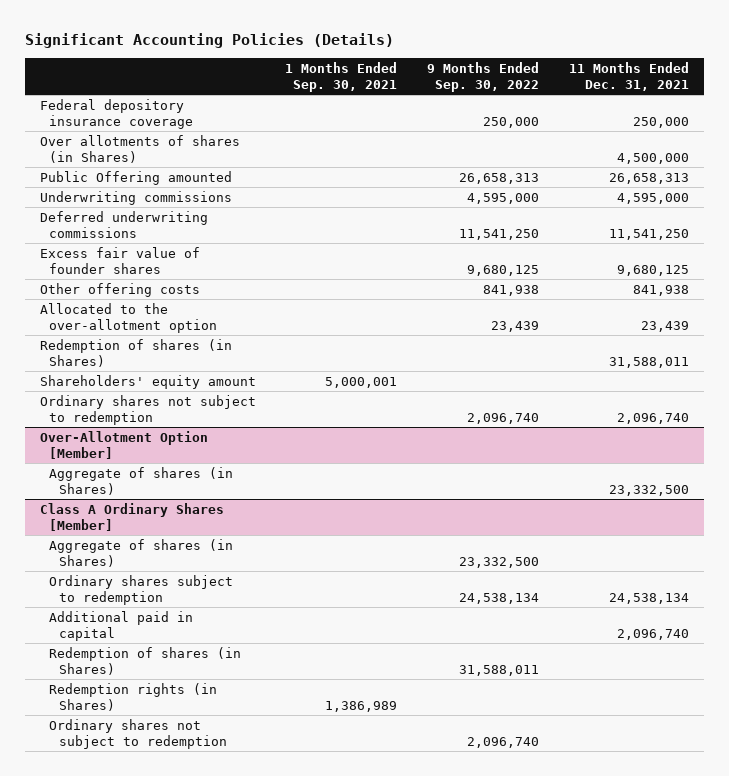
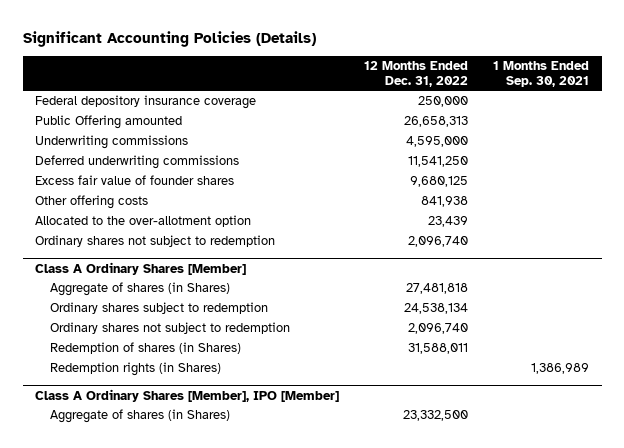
[427,61,540,93] 9 Months Ended Sep. 30, 2022 -> none
[569,61,690,92] 11 Months Ended Dec. 31, 2021 -> none
none -> [364,60,469,87] 12 Months Ended Dec. 31, 2022
[39,134,240,163] Over allotments of shares (in Shares) -> none
[39,338,232,367] Redemption of shares (in Shares) -> none
[39,374,256,389] Shareholders' equity amount -> none
[39,430,208,459] Over-Allotment Option [Member] -> none
[49,466,234,495] Aggregate of shares (in Shares) -> none
[49,610,194,641] Additional paid in capital -> none
[49,718,227,749] Ordinary shares not subject to redemption -> [50,322,291,335] Ordinary shares not subject to redemption
none -> [35,388,340,402] Class A Ordinary Shares [Member], IPO [Member]
none -> [50,409,231,424] Aggregate of shares (in Shares)

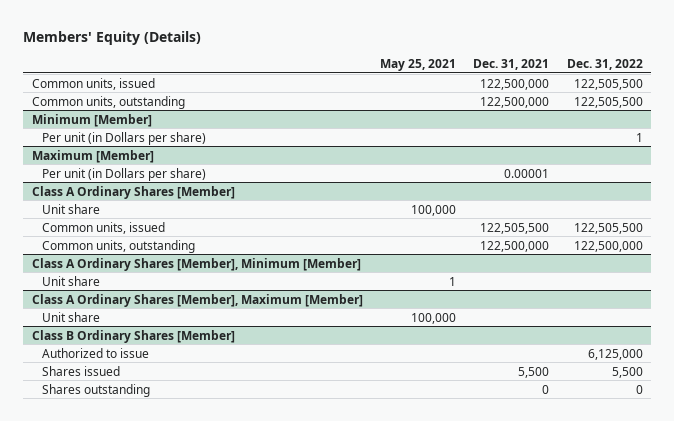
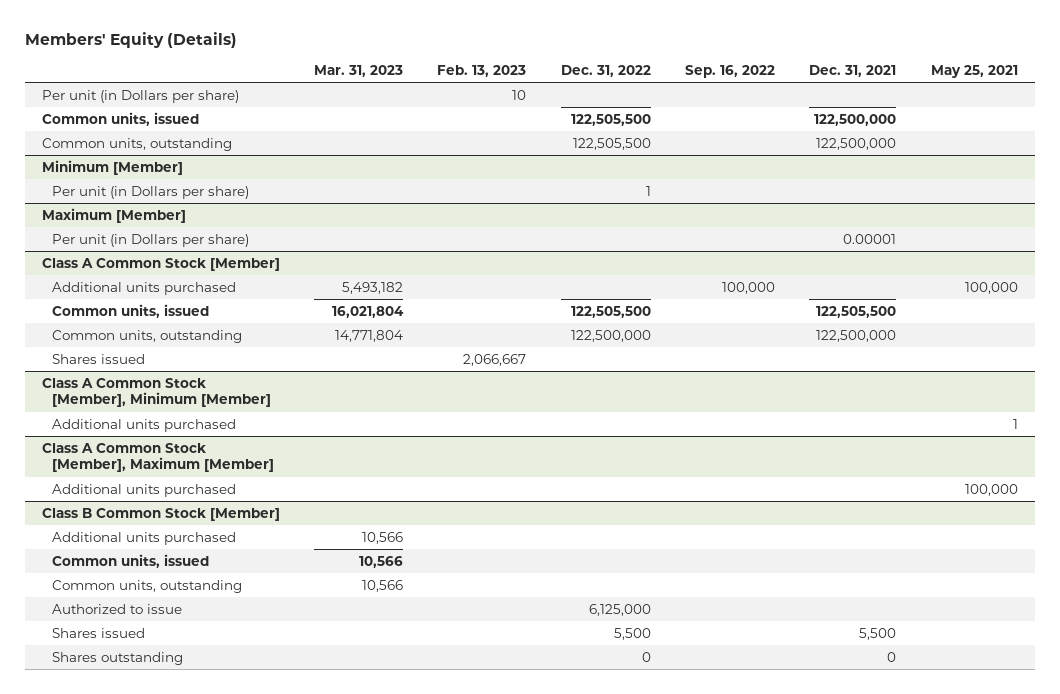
none -> [314,65,404,78] Mar. 31, 2023
none -> [437,65,527,78] Feb. 13, 2023
none -> [685,65,776,79] Sep. 16, 2022
none -> [41,89,239,103] Per unit (in Dollars per share)
[31,185,235,199] Class A Ordinary Shares [Member] -> [41,257,280,271] Class A Common Stock [Member]
[41,203,100,214] Unit share -> [51,281,236,295] Additional units purchased
[31,257,361,271] Class A Ordinary Shares [Member], Minimum [Member] -> none
[41,275,100,286] Unit share -> none
[31,293,363,307] Class A Ordinary Shares [Member], Maximum [Member] -> none
[41,311,100,322] Unit share -> none
none -> [51,353,145,364] Shares issued
none -> [41,377,271,408] Class A Common Stock [Member], Minimum [Member]
none -> [51,418,236,432] Additional units purchased
none -> [41,442,274,473] Class A Common Stock [Member], Maximum [Member]
none -> [51,483,236,497] Additional units purchased
[31,329,235,343] Class B Ordinary Shares [Member] -> [41,507,280,521] Class B Common Stock [Member]
none -> [51,531,236,545] Additional units purchased
none -> [51,553,209,568] Common units, issued
none -> [51,579,242,593] Common units, outstanding

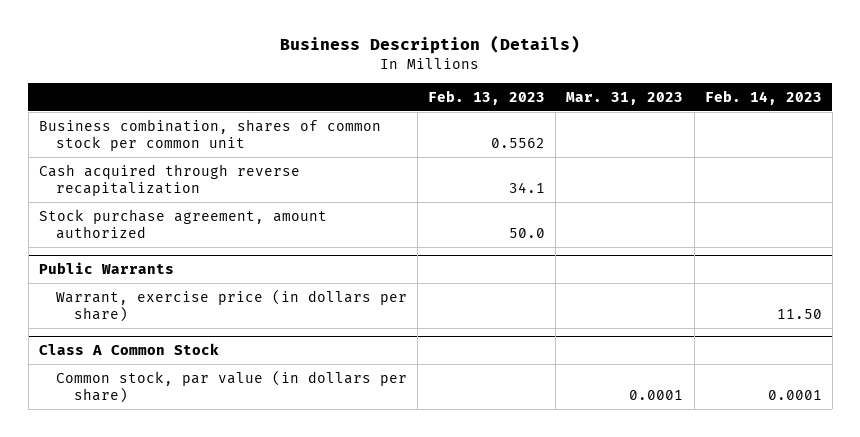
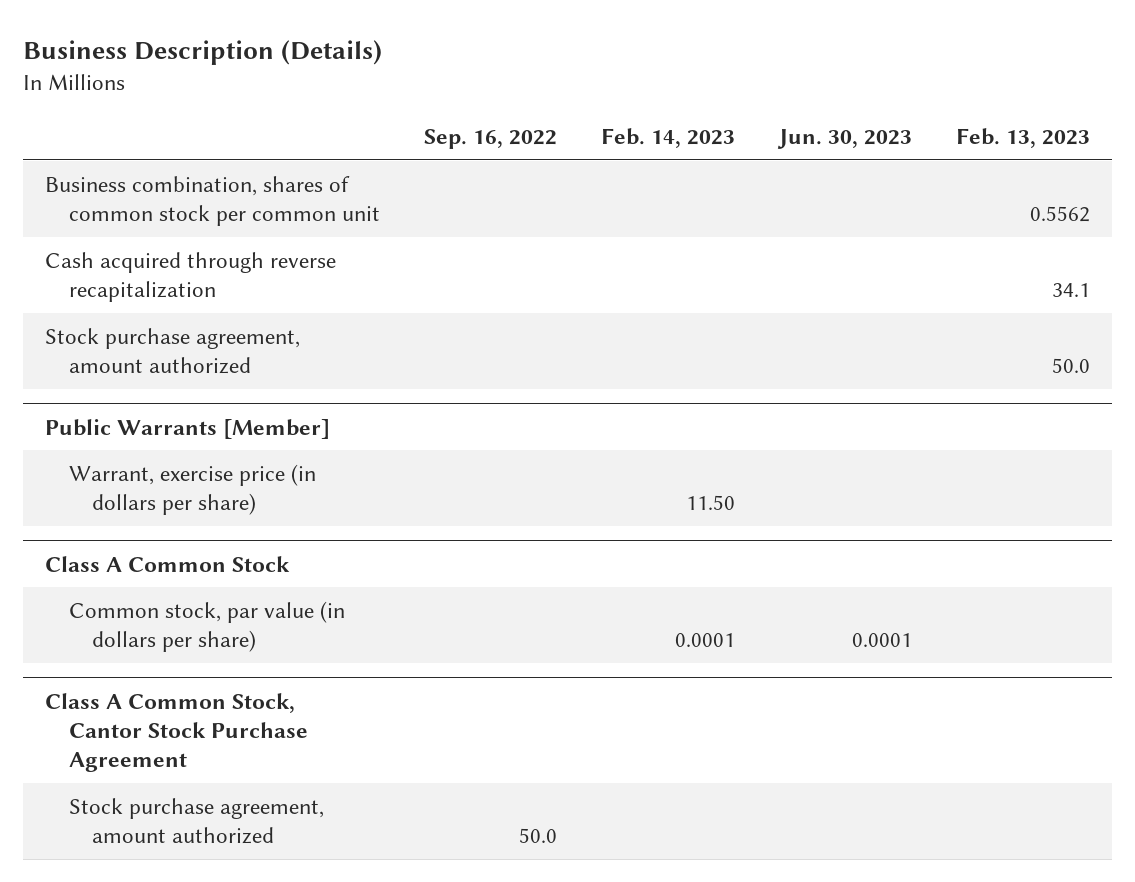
[566,91,684,105] Mar. 31, 2023 -> none
none -> [423,128,557,149] Sep. 16, 2022
none -> [776,128,912,149] Jun. 30, 2023
[38,262,174,275] Public Warrants -> [44,418,330,439] Public Warrants [Member]
none -> [44,692,308,772] Class A Common Stock, Cantor Stock Purchase Agreement
none -> [68,797,324,845] Stock purchase agreement, amount authorized

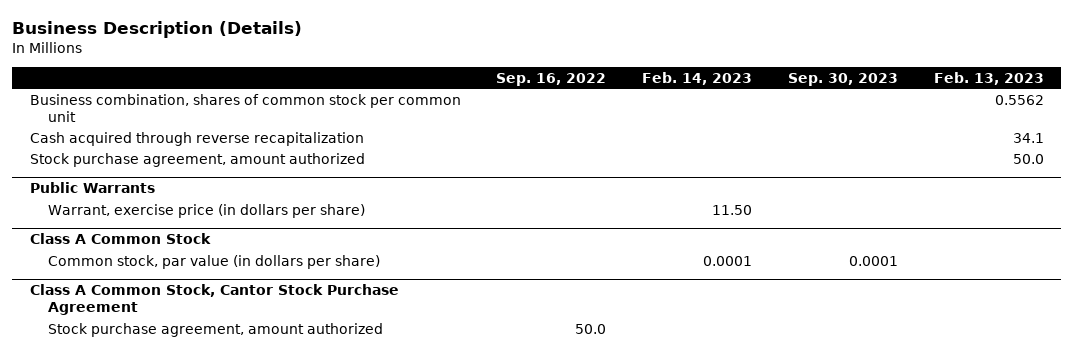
[776,128,912,149] Jun. 30, 2023 -> none
none -> [787,72,898,86] Sep. 30, 2023
[44,418,330,439] Public Warrants [Member] -> [29,182,155,194] Public Warrants

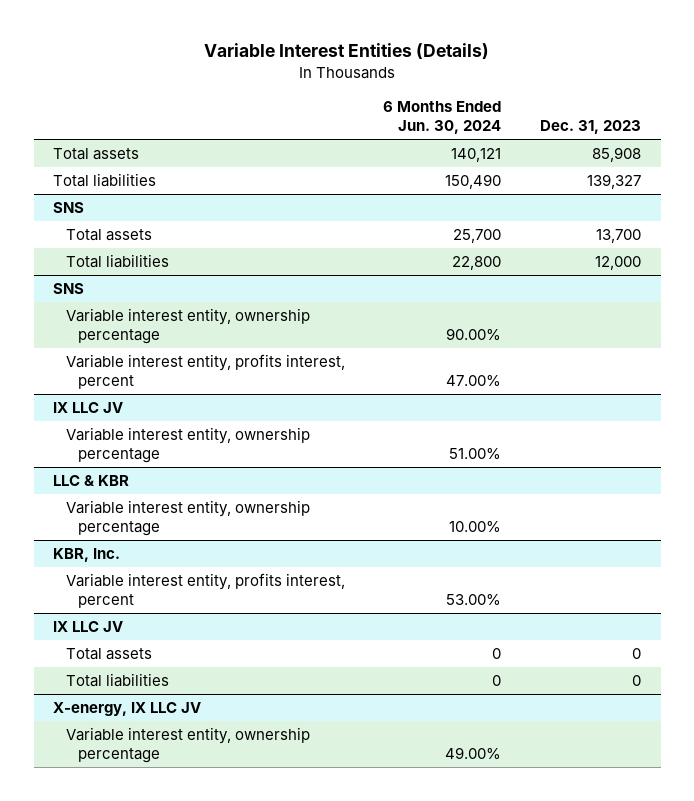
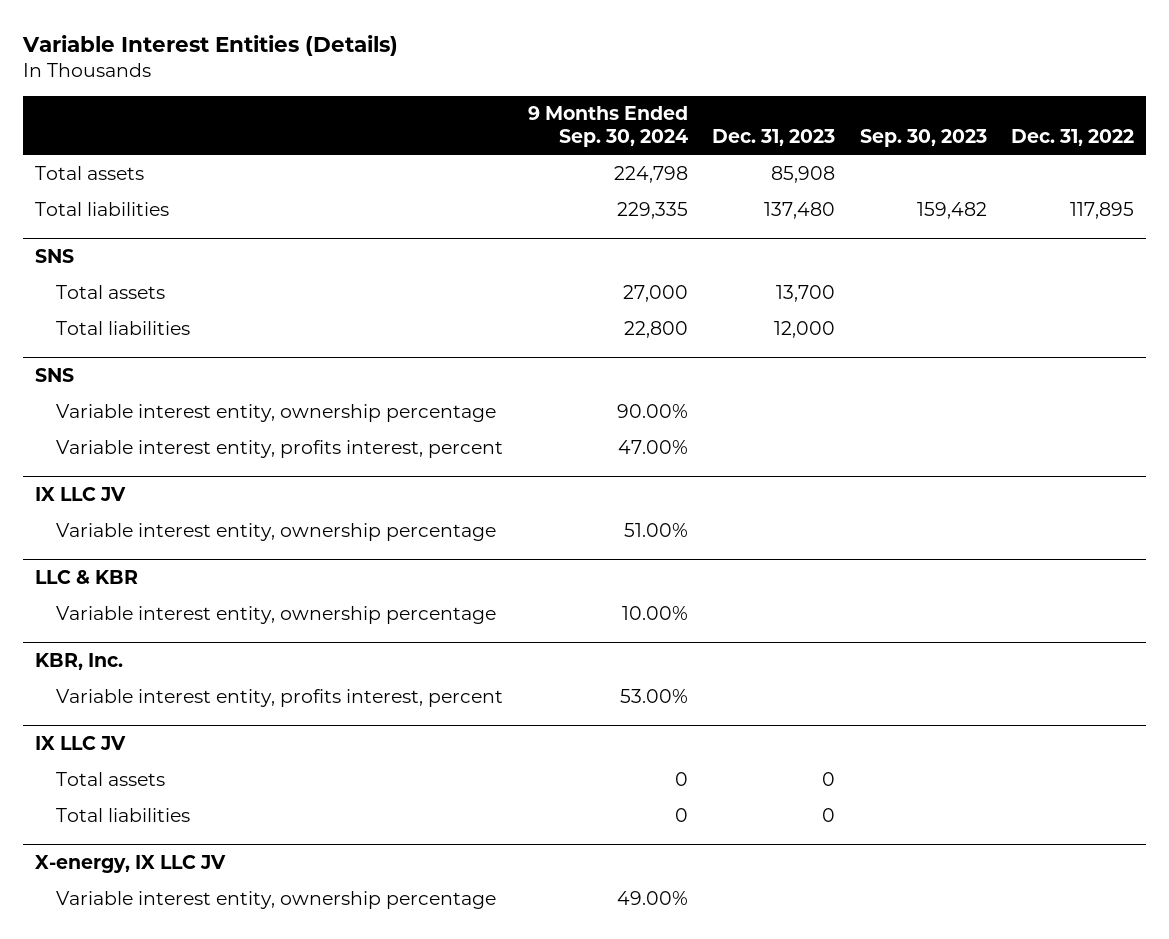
[383,101,502,135] 6 Months Ended Jun. 30, 2024 -> none
none -> [527,106,688,147] 9 Months Ended Sep. 30, 2024
none -> [859,128,987,147] Sep. 30, 2023
none -> [1010,128,1134,146] Dec. 31, 2022
[587,174,642,190] 139,327 -> [764,201,836,219] 137,480

